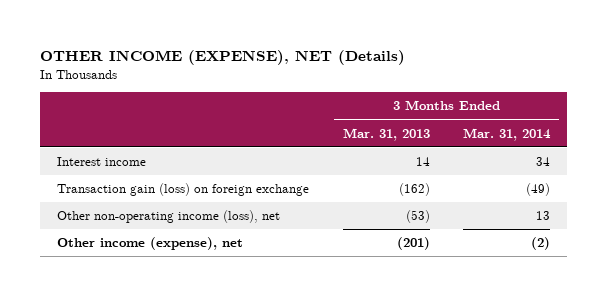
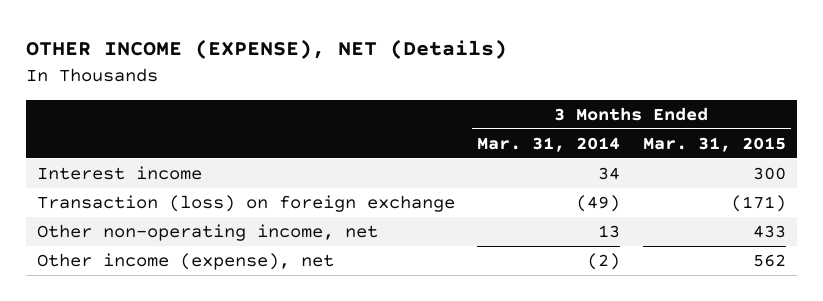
[342,127,430,141] Mar. 31, 2013 -> none
none -> [642,136,786,152] Mar. 31, 2015
[57,183,310,197] Transaction gain (loss) on foreign exchange -> [36,194,455,212] Transaction (loss) on foreign exchange
[57,210,281,224] Other non-operating income (loss), net -> [36,223,378,241] Other non-operating income, net

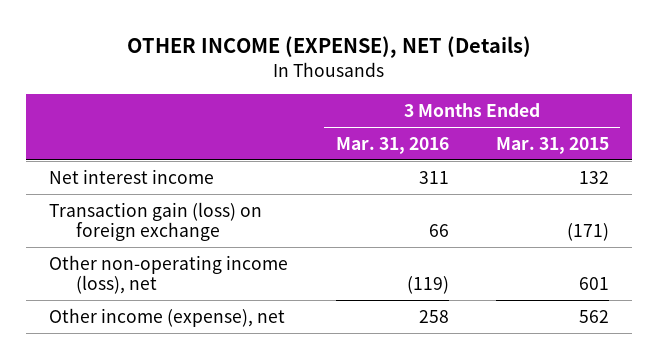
[477,136,621,152] Mar. 31, 2014 -> none
none -> [335,136,449,154] Mar. 31, 2016
[36,165,202,180] Interest income -> [49,168,215,184] Net interest income
[752,166,786,180] 300 -> [578,170,609,184] 132
[36,194,455,212] Transaction (loss) on foreign exchange -> [49,201,263,242] Transaction gain (loss) on foreign exchange
[36,223,378,241] Other non-operating income, net -> [49,254,289,295] Other non-operating income (loss), net
[752,224,786,238] 433 -> [578,277,609,291] 601

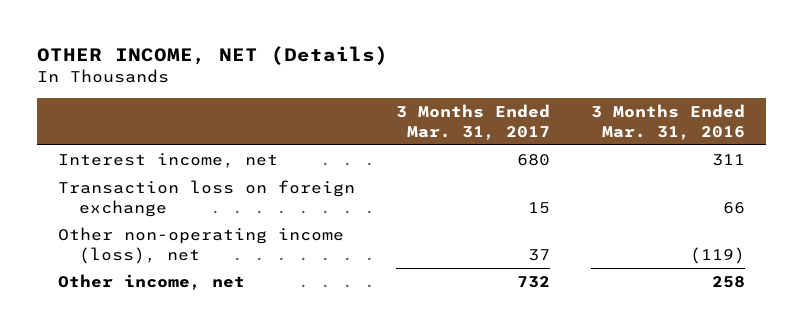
[127,36,532,59] OTHER INCOME (EXPENSE), NET (Details) -> [37,46,389,66] OTHER INCOME, NET (Details)
[495,136,609,154] Mar. 31, 2015 -> none
none -> [396,104,551,140] 3 Months Ended Mar. 31, 2017
[49,168,215,184] Net interest income -> [57,153,278,169] Interest income, net
[49,201,263,242] Transaction gain (loss) on foreign exchange -> [57,180,355,217] Transaction loss on foreign exchange
[49,307,286,327] Other income (expense), net -> [57,274,245,291] Other income, net

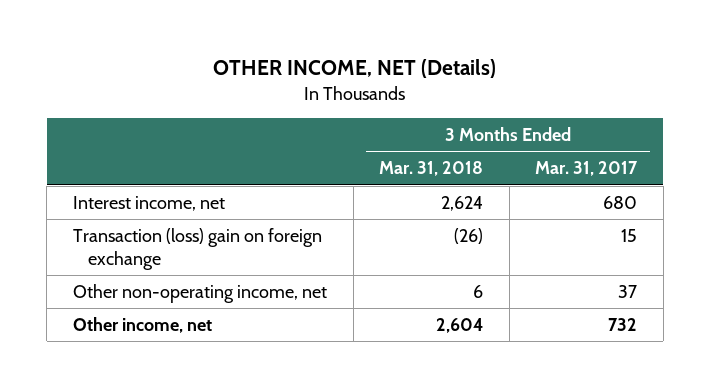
[591,104,746,140] 3 Months Ended Mar. 31, 2016 -> none
none -> [379,161,484,177] Mar. 31, 2018
[57,180,355,217] Transaction loss on foreign exchange -> [73,228,323,270] Transaction (loss) gain on foreign exchange
[57,227,344,264] Other non-operating income (loss), net -> [73,284,328,304] Other non-operating income, net

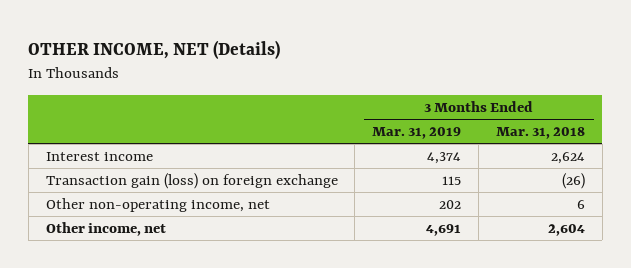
[535,161,639,177] Mar. 31, 2017 -> none
none -> [372,127,462,140] Mar. 31, 2019
[73,196,226,212] Interest income, net -> [45,151,153,161] Interest income
[73,228,323,270] Transaction (loss) gain on foreign exchange -> [45,172,338,189] Transaction gain (loss) on foreign exchange

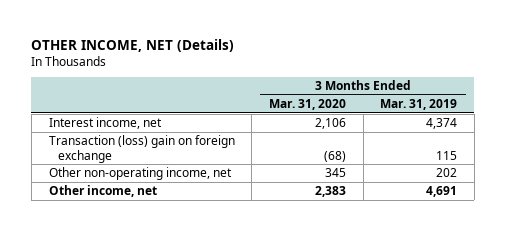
[495,127,585,140] Mar. 31, 2018 -> none
none -> [268,98,346,110] Mar. 31, 2020
[45,151,153,161] Interest income -> [48,117,162,130] Interest income, net
[45,172,338,189] Transaction gain (loss) on foreign exchange -> [48,135,235,163] Transaction (loss) gain on foreign exchange

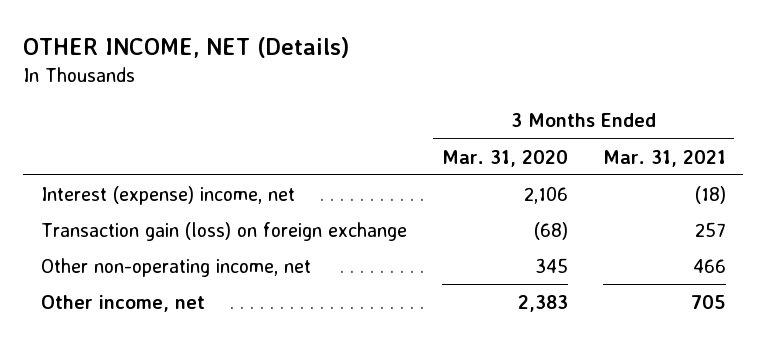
[380,98,458,110] Mar. 31, 2019 -> none
none -> [602,149,726,167] Mar. 31, 2021
[48,117,162,130] Interest income, net -> [40,185,295,205] Interest (expense) income, net
[48,135,235,163] Transaction (loss) gain on foreign exchange -> [40,221,407,241] Transaction gain (loss) on foreign exchange

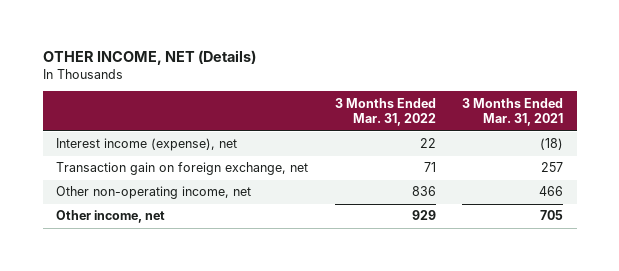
[441,149,568,167] Mar. 31, 2020 -> none
none -> [334,97,436,127] 3 Months Ended Mar. 31, 2022
[40,185,295,205] Interest (expense) income, net -> [55,138,237,152] Interest income (expense), net
[40,221,407,241] Transaction gain (loss) on foreign exchange -> [55,162,308,176] Transaction gain on foreign exchange, net

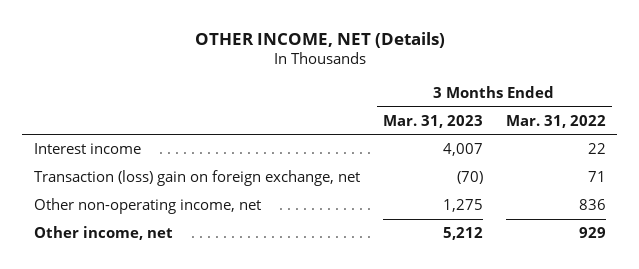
[462,97,564,127] 3 Months Ended Mar. 31, 2021 -> none
none -> [382,114,483,128] Mar. 31, 2023
[55,138,237,152] Interest income (expense), net -> [33,143,141,155] Interest income
[55,162,308,176] Transaction gain on foreign exchange, net -> [33,170,360,187] Transaction (loss) gain on foreign exchange, net

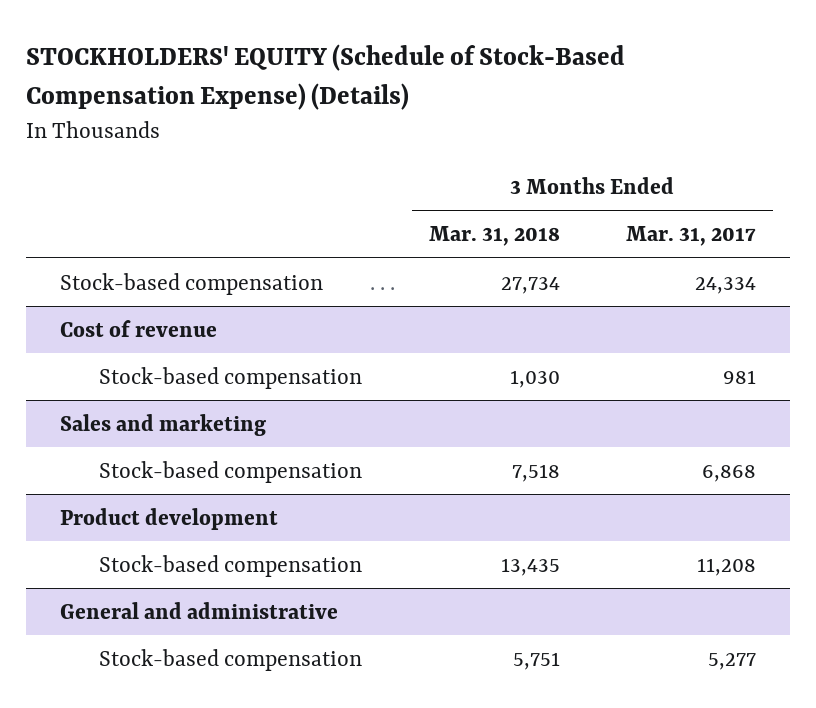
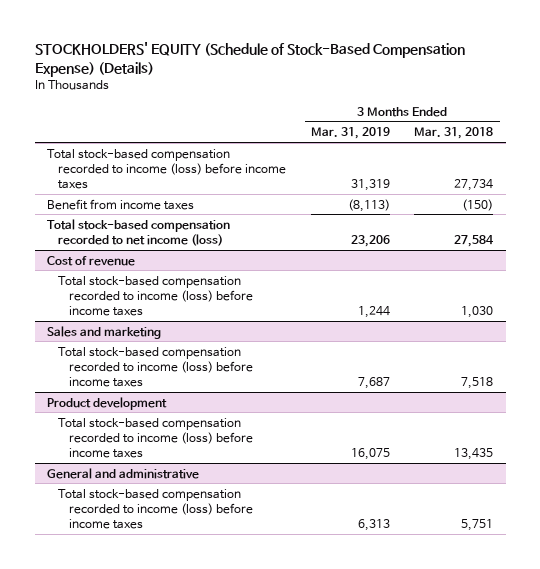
[626,226,757,247] Mar. 31, 2017 -> none
none -> [310,127,390,140] Mar. 31, 2019
[59,272,323,295] Stock-based compensation -> [47,148,287,190] Total stock-based compensation recorded to income (loss) before income taxes
none -> [47,198,195,210] Benefit from income taxes
none -> [47,218,231,246] Total stock-based compensation recorded to net income (loss)
[98,366,362,389] Stock-based compensation -> [58,275,254,317] Total stock-based compensation recorded to income (loss) before income taxes
[98,460,362,483] Stock-based compensation -> [58,346,254,388] Total stock-based compensation recorded to income (loss) before income taxes
[98,554,362,577] Stock-based compensation -> [58,417,254,459] Total stock-based compensation recorded to income (loss) before income taxes
[98,648,362,671] Stock-based compensation -> [58,488,254,530] Total stock-based compensation recorded to income (loss) before income taxes

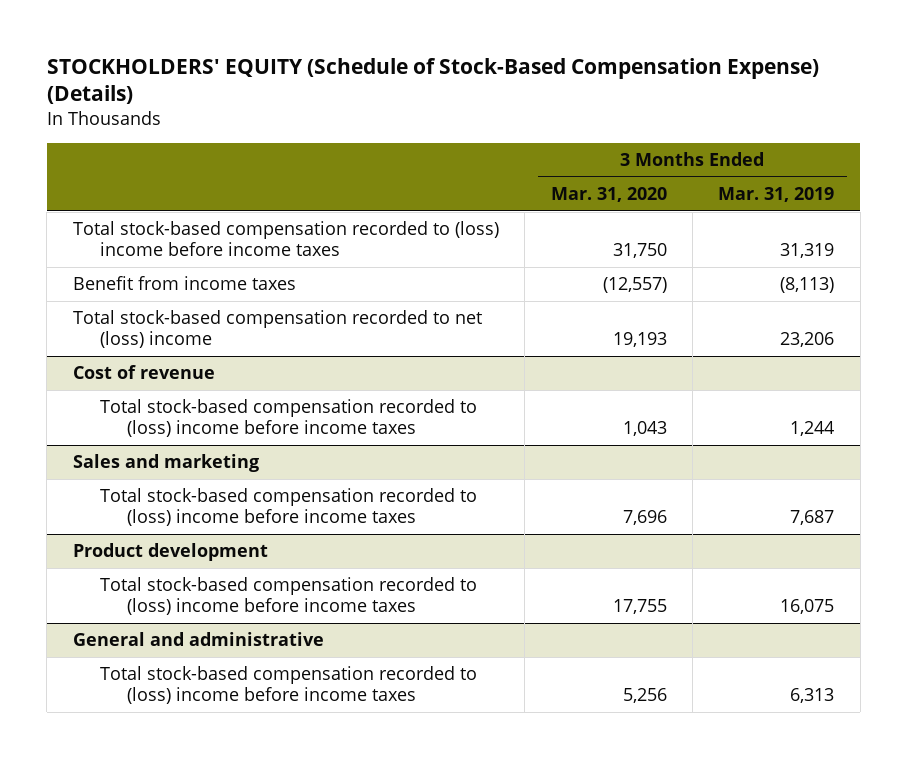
[414,127,494,140] Mar. 31, 2018 -> none
none -> [550,187,667,203] Mar. 31, 2020
[47,148,287,190] Total stock-based compensation recorded to income (loss) before income taxes -> [72,221,499,256] Total stock-based compensation recorded to (loss) income before income taxes
[47,218,231,246] Total stock-based compensation recorded to net income (loss) -> [72,310,482,348] Total stock-based compensation recorded to net (loss) income
[58,275,254,317] Total stock-based compensation recorded to income (loss) before income taxes -> [99,399,477,437] Total stock-based compensation recorded to (loss) income before income taxes
[58,346,254,388] Total stock-based compensation recorded to income (loss) before income taxes -> [99,488,477,526] Total stock-based compensation recorded to (loss) income before income taxes
[58,417,254,459] Total stock-based compensation recorded to income (loss) before income taxes -> [99,577,477,615] Total stock-based compensation recorded to (loss) income before income taxes
[58,488,254,530] Total stock-based compensation recorded to income (loss) before income taxes -> [99,666,477,704] Total stock-based compensation recorded to (loss) income before income taxes

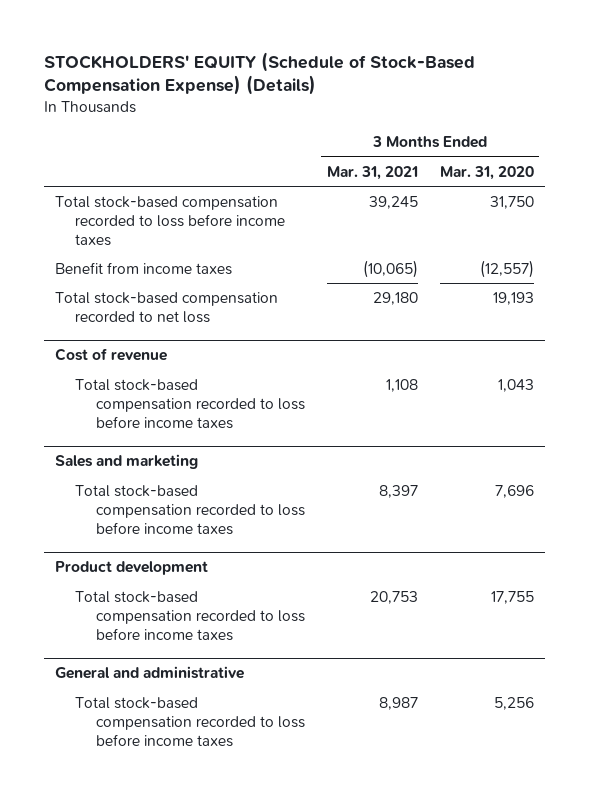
[718,187,835,203] Mar. 31, 2019 -> none
none -> [326,165,418,180] Mar. 31, 2021
[72,221,499,256] Total stock-based compensation recorded to (loss) income before income taxes -> [54,195,286,246] Total stock-based compensation recorded to loss before income taxes
[72,310,482,348] Total stock-based compensation recorded to net (loss) income -> [54,291,278,323] Total stock-based compensation recorded to net loss
[99,399,477,437] Total stock-based compensation recorded to (loss) income before income taxes -> [75,378,305,429] Total stock-based compensation recorded to loss before income taxes
[99,488,477,526] Total stock-based compensation recorded to (loss) income before income taxes -> [75,484,305,535] Total stock-based compensation recorded to loss before income taxes
[99,577,477,615] Total stock-based compensation recorded to (loss) income before income taxes -> [75,590,305,641] Total stock-based compensation recorded to loss before income taxes
[99,666,477,704] Total stock-based compensation recorded to (loss) income before income taxes -> [75,696,305,747] Total stock-based compensation recorded to loss before income taxes

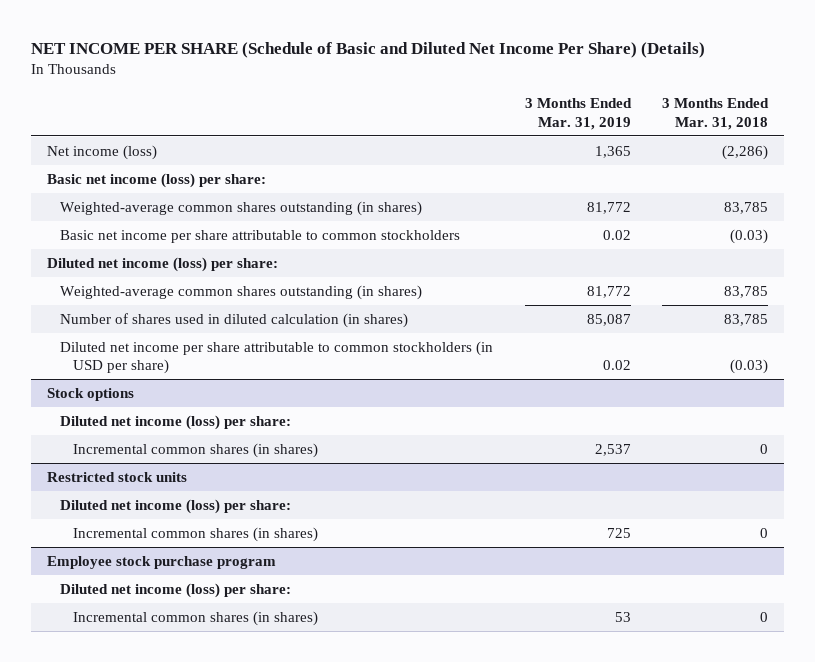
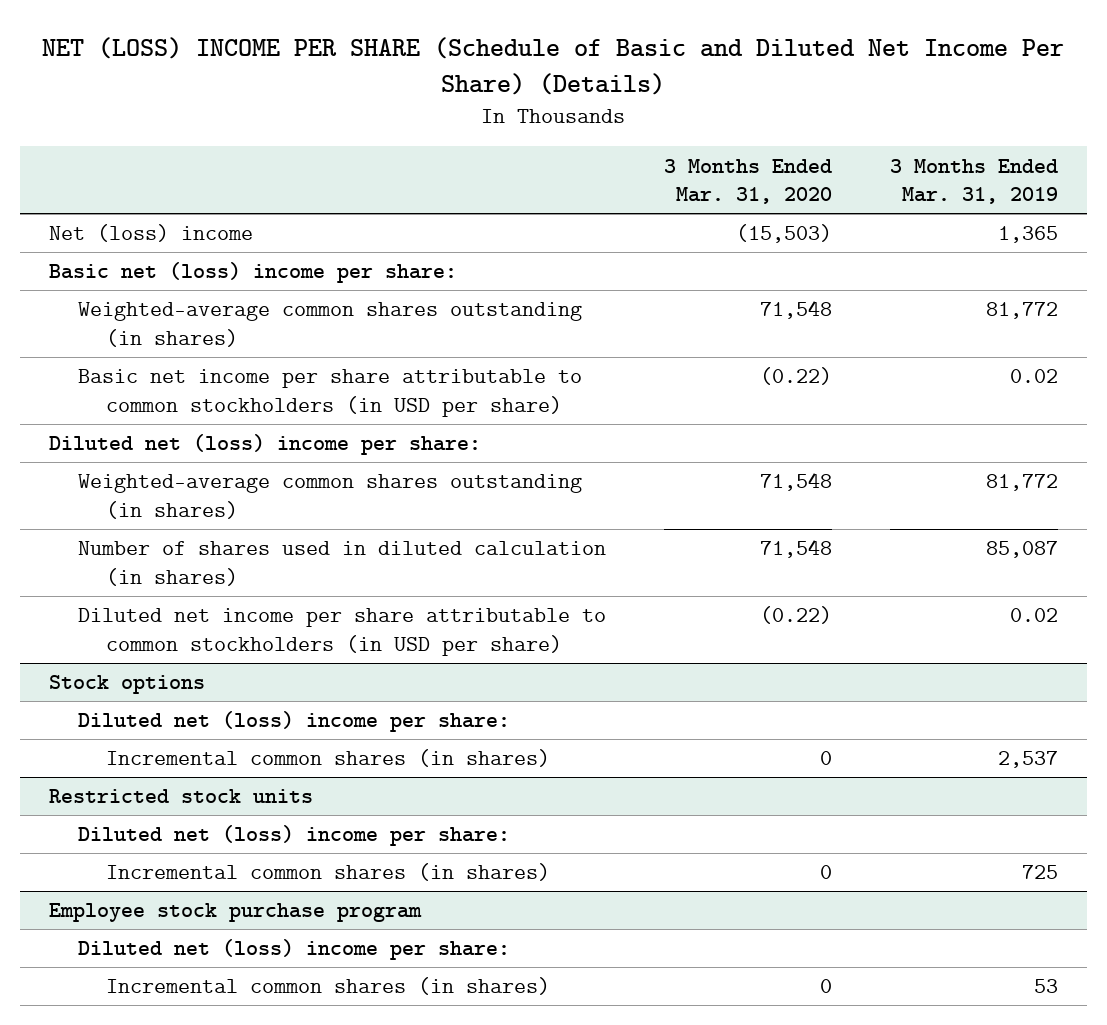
[31,42,706,59] NET INCOME PER SHARE (Schedule of Basic and Diluted Net Income Per Share) (Details) -> [42,37,1065,96] NET (LOSS) INCOME PER SHARE (Schedule of Basic and Diluted Net Income Per Share) (Details)
[661,98,769,130] 3 Months Ended Mar. 31, 2018 -> none
none -> [663,158,832,205] 3 Months Ended Mar. 31, 2020
[46,144,157,160] Net income (loss) -> [49,224,254,243] Net (loss) income
[46,172,266,188] Basic net income (loss) per share: -> [49,262,458,284] Basic net (loss) income per share:
[60,229,461,243] Basic net income per share attributable to common stockholders -> [77,369,582,417] Basic net income per share attributable to common stockholders (in USD per share)
[46,256,278,272] Diluted net income (loss) per share: -> [49,434,482,456] Diluted net (loss) income per share:
[60,414,292,430] Diluted net income (loss) per share: -> [77,711,510,733] Diluted net (loss) income per share:
[60,498,292,514] Diluted net income (loss) per share: -> [77,825,510,847] Diluted net (loss) income per share:
[60,582,292,598] Diluted net income (loss) per share: -> [77,939,510,961] Diluted net (loss) income per share:

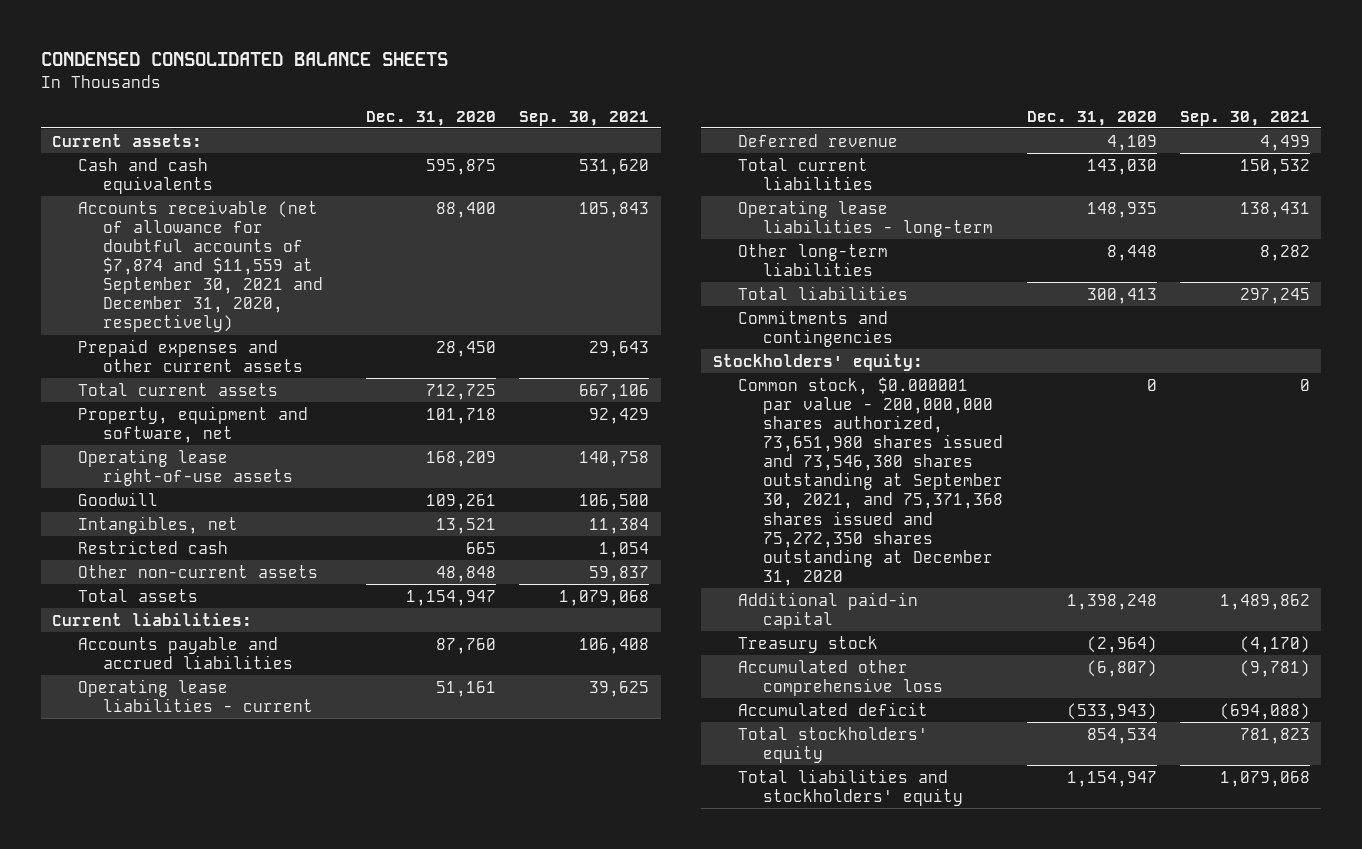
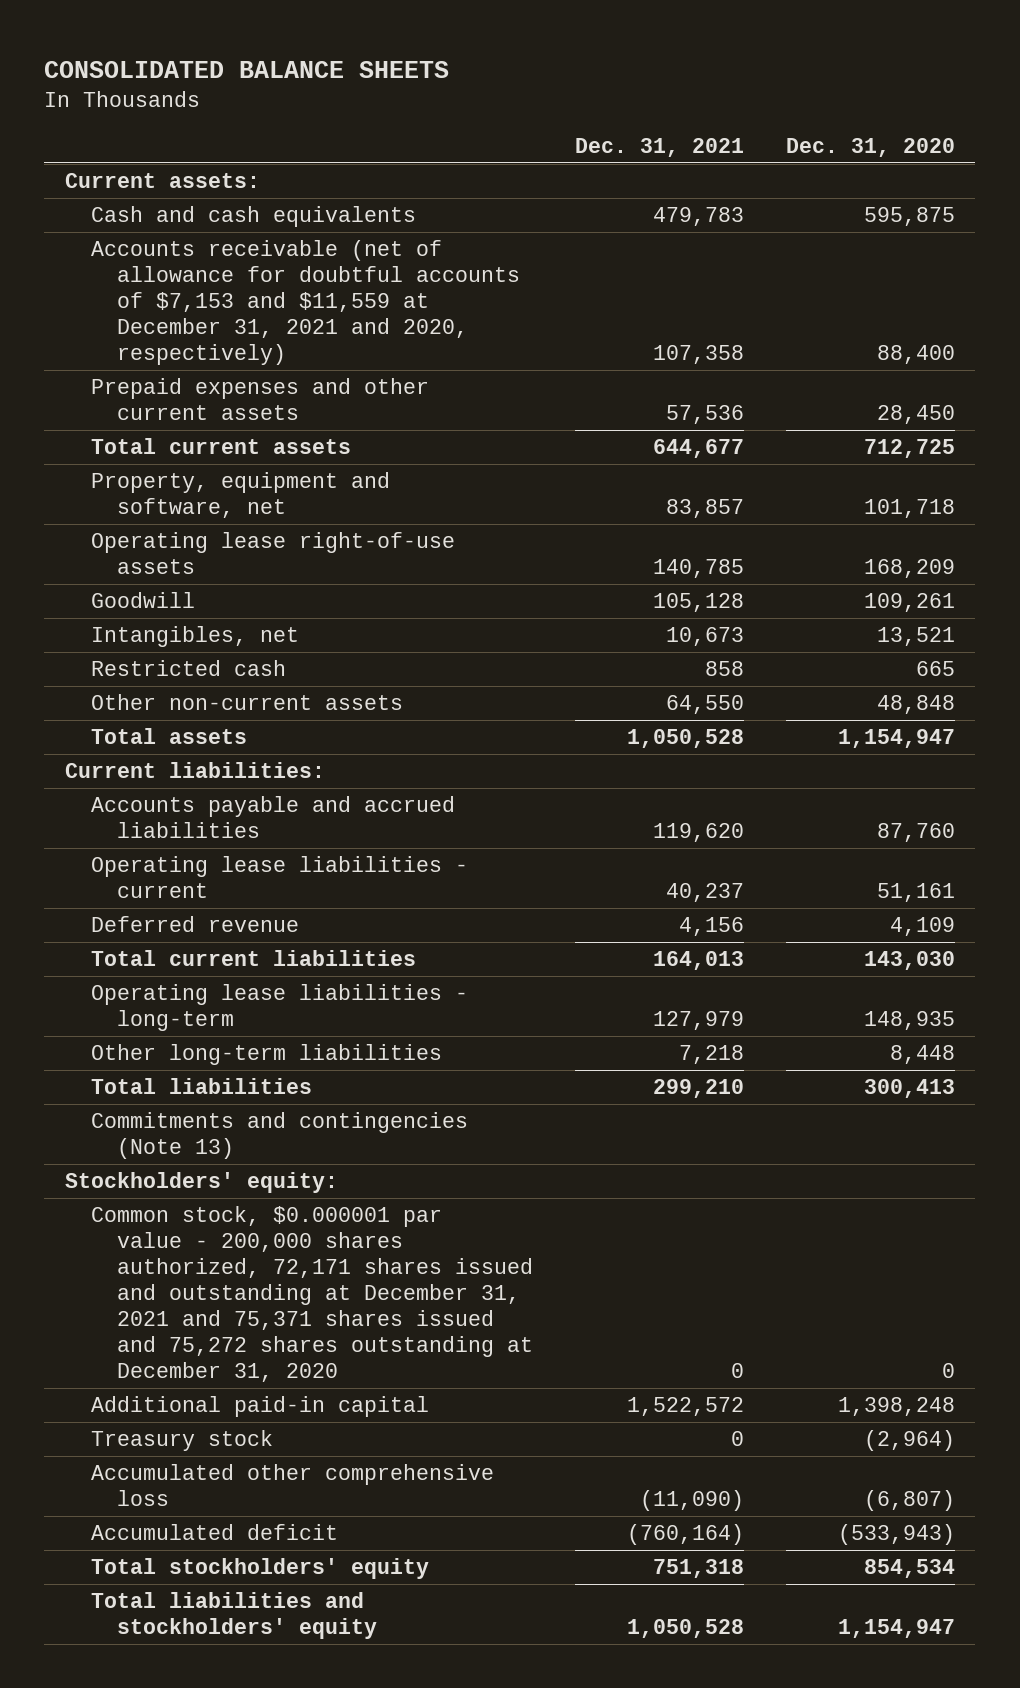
[40,51,448,66] CONDENSED CONSOLIDATED BALANCE SHEETS -> [44,60,450,78] CONSOLIDATED BALANCE SHEETS
[519,110,650,126] Sep. 30, 2021 -> none
none -> [574,138,744,158] Dec. 31, 2021
[77,199,323,333] Accounts receivable (net of allowance for doubtful accounts of $7,874 and $11,559 at September 30, 2021 and December 31, 2020, respectively) -> [91,240,521,366] Accounts receivable (net of allowance for doubtful accounts of $7,153 and $11,559 at December 31, 2021 and 2020, respectively)
[738,309,894,347] Commitments and contingencies -> [91,1112,469,1160] Commitments and contingencies (Note 13)
[738,376,1004,586] Common stock, $0.000001 par value - 200,000,000 shares authorized, 73,651,980 shares issued and 73,546,380 shares outstanding at September 30, 2021, and 75,371,368 shares issued and 75,272,350 shares outstanding at December 31, 2020 -> [91,1206,534,1383] Common stock, $0.000001 par value - 200,000 shares authorized, 72,171 shares issued and outstanding at December 31, 2021 and 75,371 shares issued and 75,272 shares outstanding at December 31, 2020

